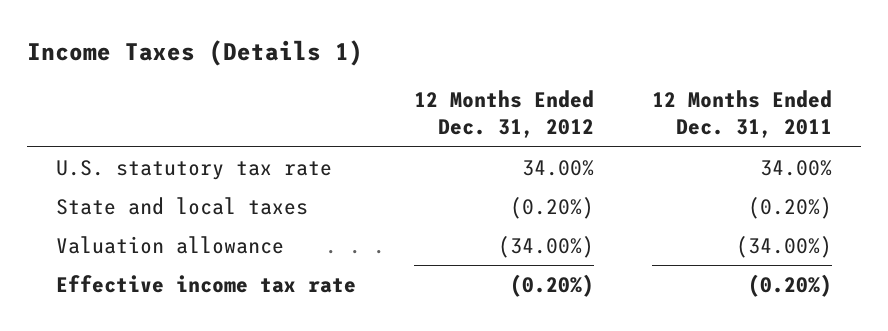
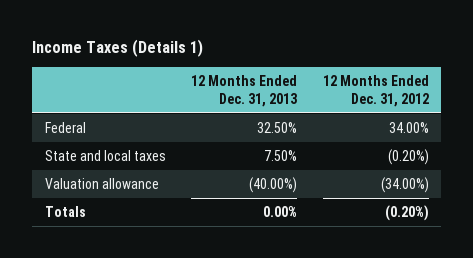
[652,90,833,139] 12 Months Ended Dec. 31, 2011 -> none
none -> [191,75,298,107] 12 Months Ended Dec. 31, 2013
[56,159,333,180] U.S. statutory tax rate -> [44,121,86,133] Federal
[56,274,357,293] Effective income tax rate -> [44,205,86,217] Totals

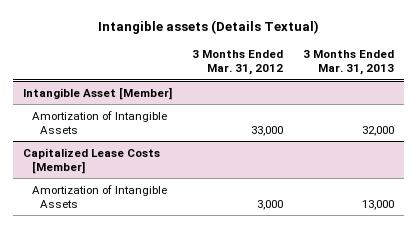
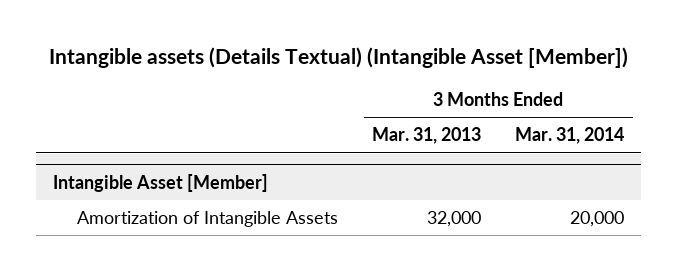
[97,20,319,35] Intangible assets (Details Textual) -> [48,46,628,68] Intangible assets (Details Textual) (Intangible Asset [Member])
[192,50,284,76] 3 Months Ended Mar. 31, 2012 -> none
none -> [515,127,625,145] Mar. 31, 2014
[23,147,161,174] Capitalized Lease Costs [Member] -> none
[31,184,167,208] Amortization of Intangible Assets -> none

